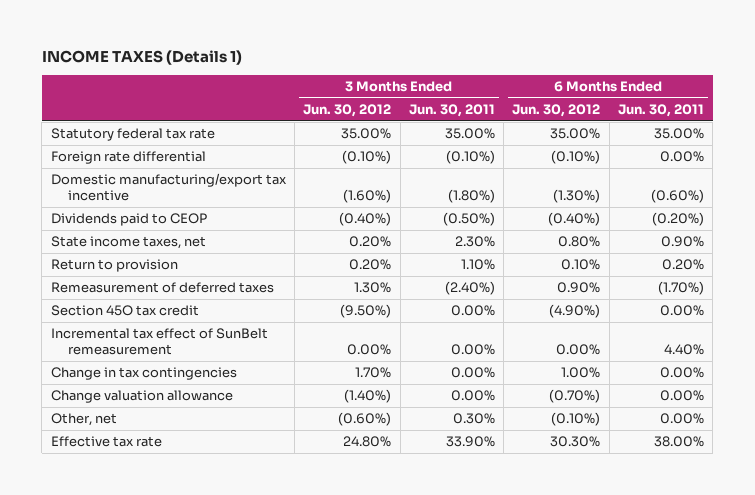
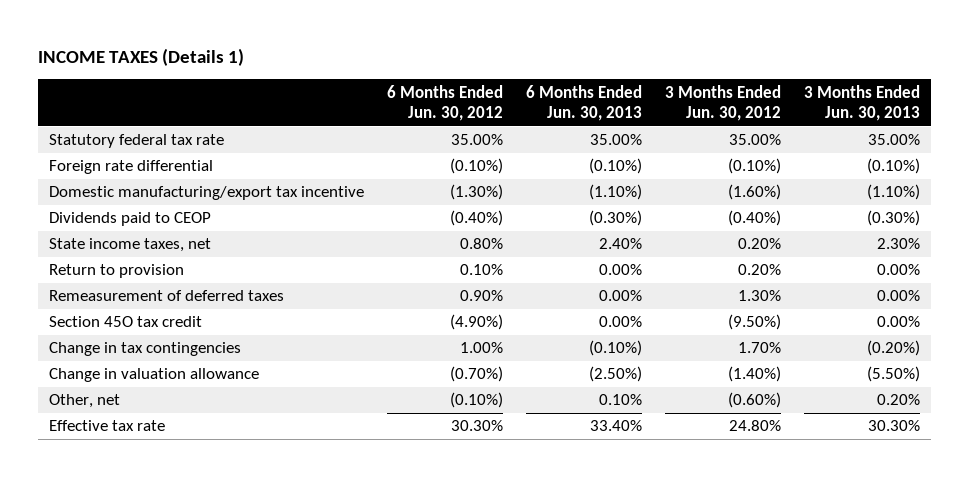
[408,104,495,118] Jun. 30, 2011 -> none
[618,104,705,118] Jun. 30, 2011 -> none
none -> [526,84,643,122] 6 Months Ended Jun. 30, 2013
none -> [803,84,920,122] 3 Months Ended Jun. 30, 2013
[50,328,268,356] Incremental tax effect of SunBelt remeasurement -> none
[50,390,233,404] Change valuation allowance -> [49,368,260,383] Change in valuation allowance

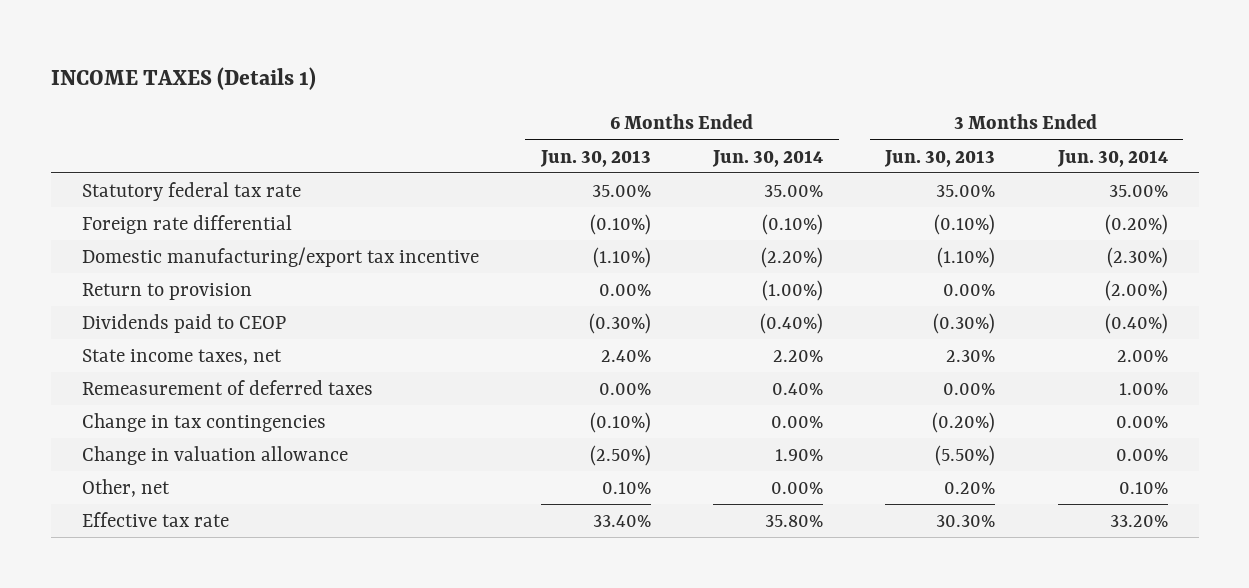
[387,84,504,122] 6 Months Ended Jun. 30, 2012 -> none
[664,84,781,122] 3 Months Ended Jun. 30, 2012 -> none
none -> [712,149,824,167] Jun. 30, 2014
none -> [1056,149,1168,167] Jun. 30, 2014
[49,264,185,279] Return to provision -> [81,282,252,300] Return to provision
[49,316,203,328] Section 45O tax credit -> none

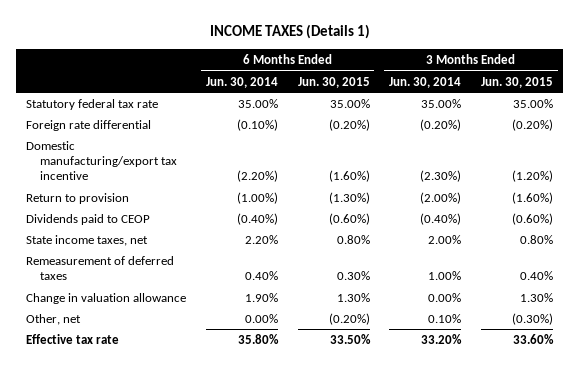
[539,149,651,167] Jun. 30, 2013 -> none
[884,149,996,167] Jun. 30, 2013 -> none
none -> [297,76,370,88] Jun. 30, 2015
none -> [480,76,553,88] Jun. 30, 2015
[81,412,326,432] Change in tax contingencies -> none

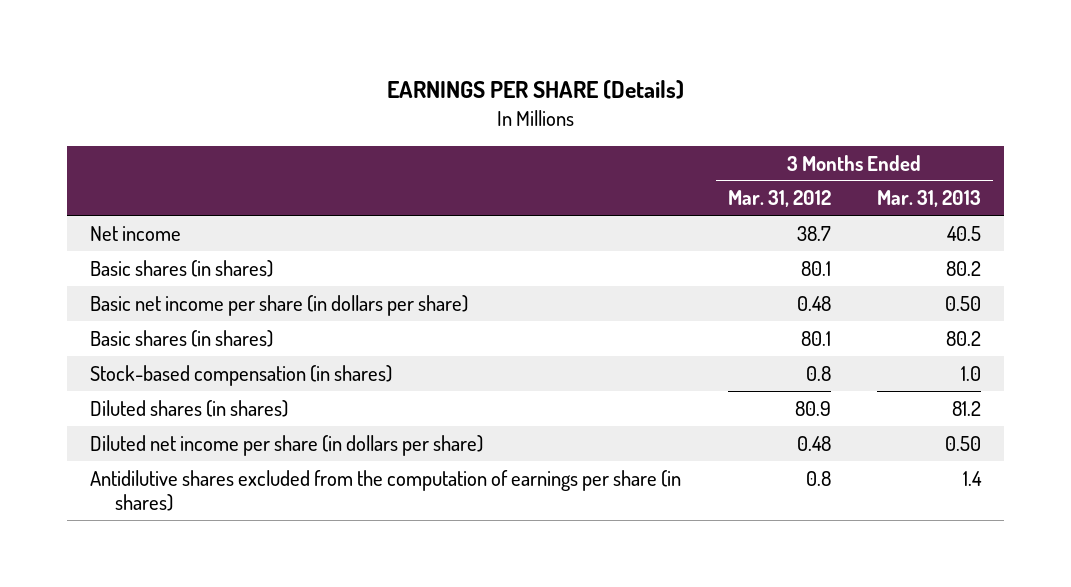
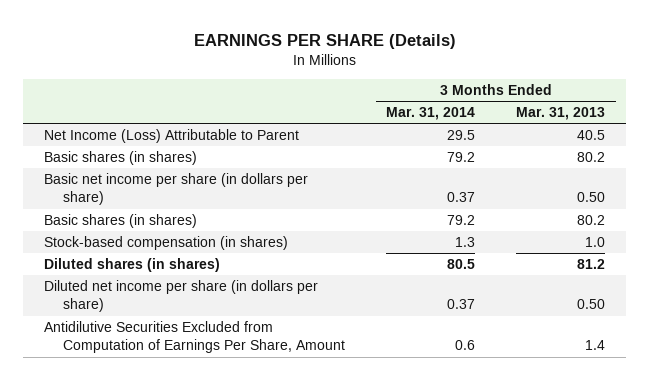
[727,190,831,208] Mar. 31, 2012 -> none
none -> [385,107,475,121] Mar. 31, 2014
[90,225,182,241] Net income -> [44,129,300,144] Net Income (Loss) Attributable to Parent
[90,469,682,512] Antidilutive shares excluded from the computation of earnings per share (in shares) -> [44,321,345,354] Antidilutive Securities Excluded from Computation of Earnings Per Share, Amount

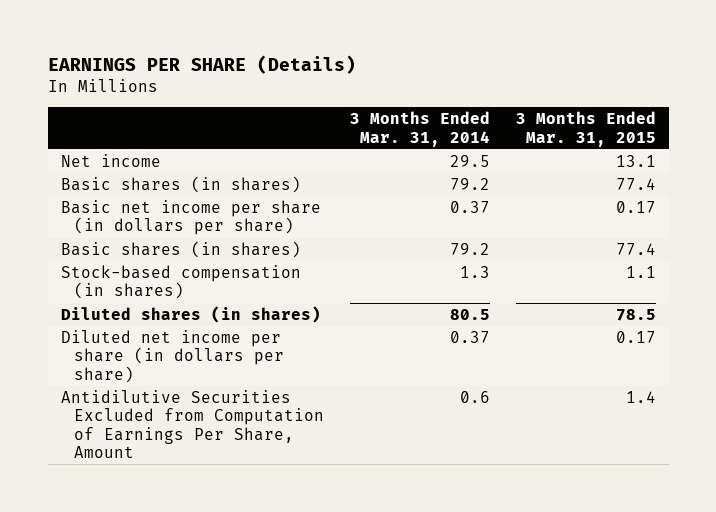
[516,107,606,121] Mar. 31, 2013 -> none
none -> [515,111,656,147] 3 Months Ended Mar. 31, 2015
[44,129,300,144] Net Income (Loss) Attributable to Parent -> [60,153,161,167] Net income

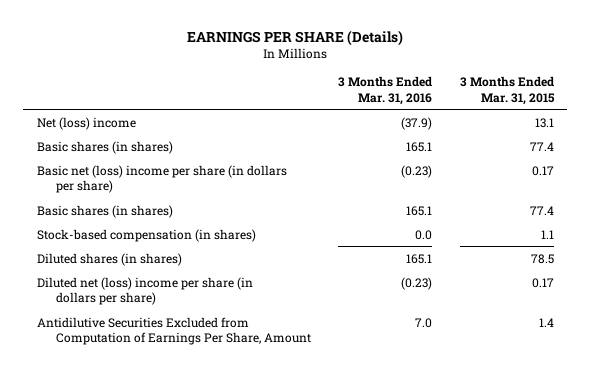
[349,111,490,147] 3 Months Ended Mar. 31, 2014 -> none
none -> [338,76,433,105] 3 Months Ended Mar. 31, 2016
[60,153,161,167] Net income -> [36,116,136,130] Net (loss) income
[60,199,321,236] Basic net income per share (in dollars per share) -> [36,164,287,193] Basic net (loss) income per share (in dollars per share)
[60,329,285,383] Diluted net income per share (in dollars per share) -> [36,276,253,305] Diluted net (loss) income per share (in dollars per share)

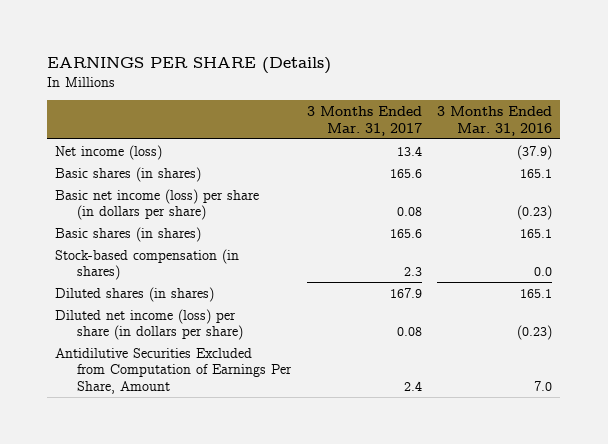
[459,76,555,105] 3 Months Ended Mar. 31, 2015 -> none
none -> [306,105,422,136] 3 Months Ended Mar. 31, 2017
[36,116,136,130] Net (loss) income -> [55,144,163,160] Net income (loss)
[36,164,287,193] Basic net (loss) income per share (in dollars per share) -> [55,188,260,221] Basic net income (loss) per share (in dollars per share)
[36,276,253,305] Diluted net (loss) income per share (in dollars per share) -> [55,308,243,341] Diluted net income (loss) per share (in dollars per share)

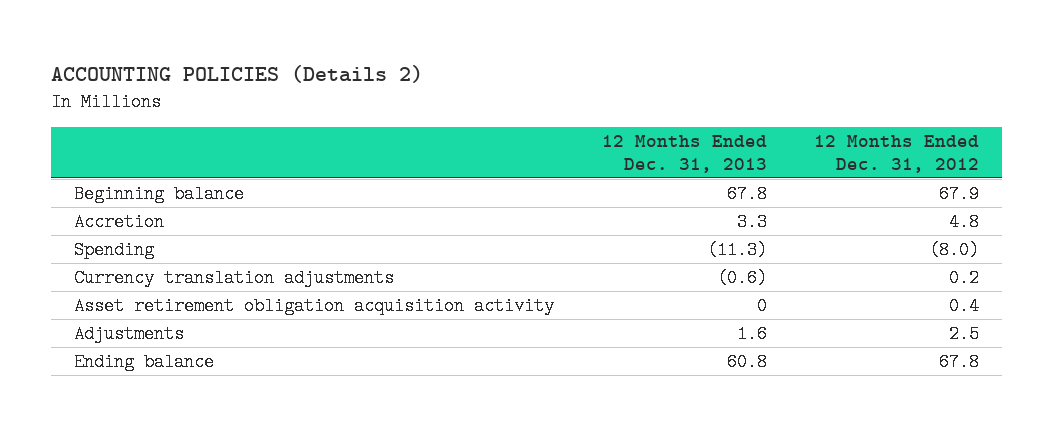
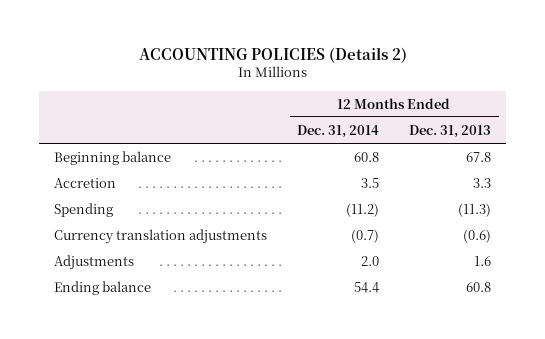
[813,135,979,173] 12 Months Ended Dec. 31, 2012 -> none
none -> [297,124,380,138] Dec. 31, 2014
[74,297,555,316] Asset retirement obligation acquisition activity -> none

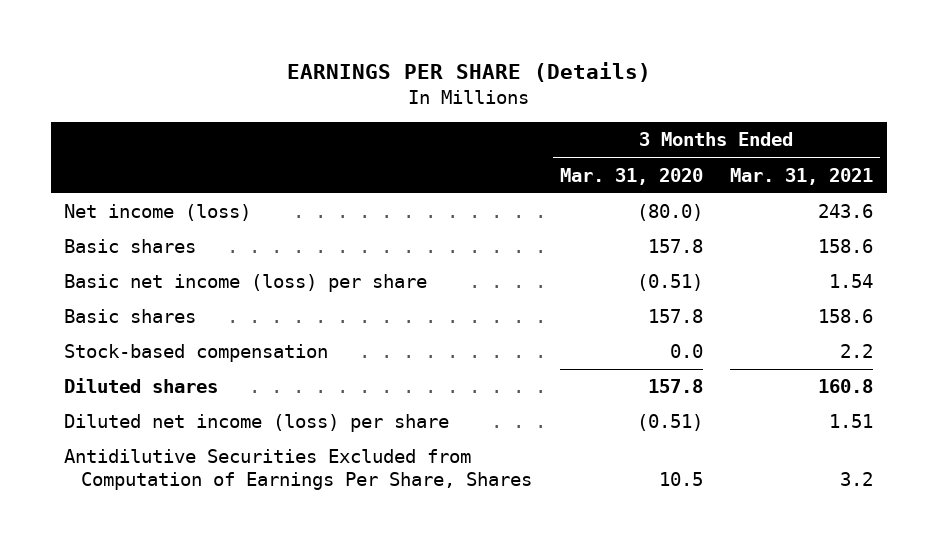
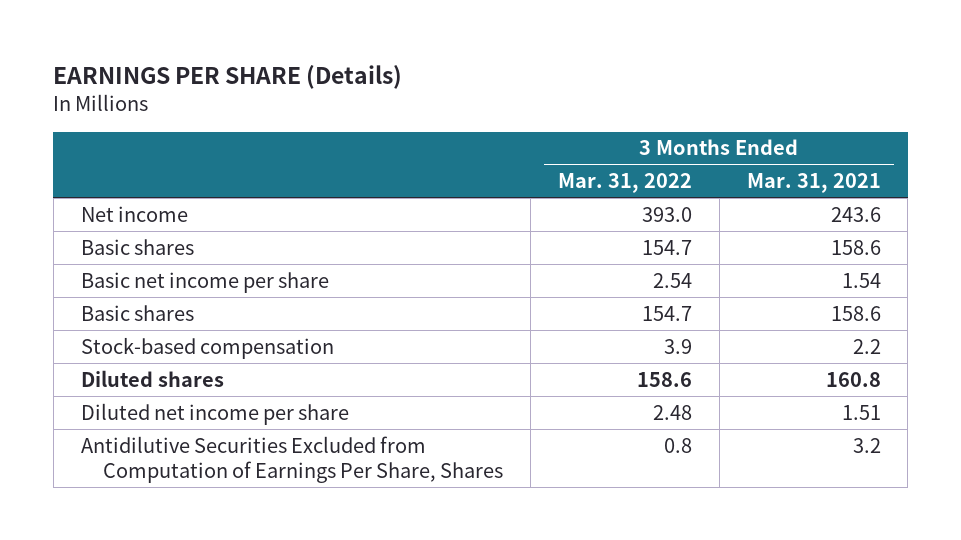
[559,167,703,185] Mar. 31, 2020 -> none
none -> [557,172,692,193] Mar. 31, 2022
[64,204,252,222] Net income (loss) -> [80,205,188,222] Net income
[64,274,428,293] Basic net income (loss) per share -> [80,271,329,293] Basic net income per share
[64,414,450,433] Diluted net income (loss) per share -> [80,402,349,425] Diluted net income per share

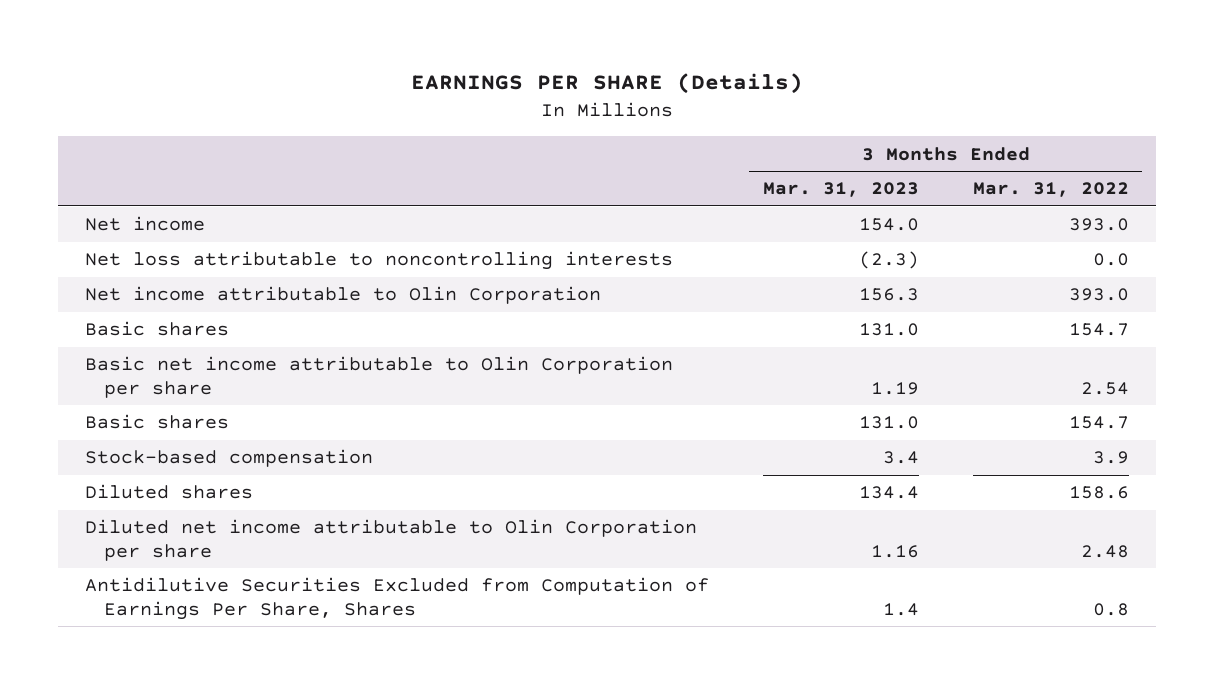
[746,172,881,193] Mar. 31, 2021 -> none
none -> [762,182,919,198] Mar. 31, 2023
none -> [84,251,673,271] Net loss attributable to noncontrolling interests
none -> [84,286,601,305] Net income attributable to Olin Corporation
[80,271,329,293] Basic net income per share -> [84,356,673,398] Basic net income attributable to Olin Corporation per share
[80,402,349,425] Diluted net income per share -> [84,519,697,561] Diluted net income attributable to Olin Corporation per share

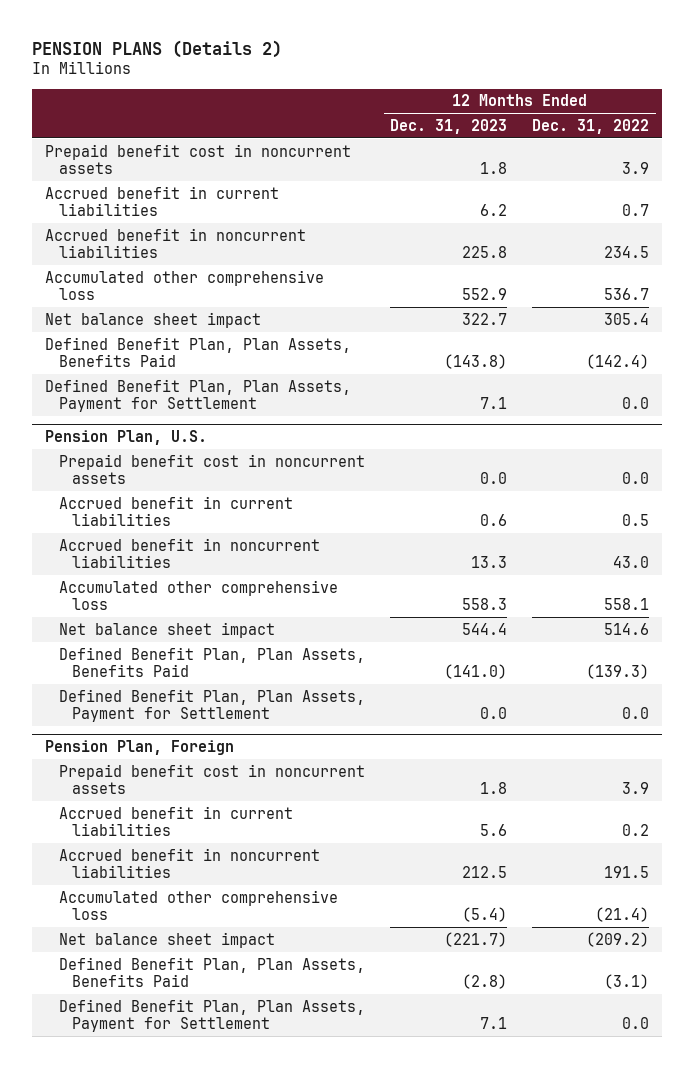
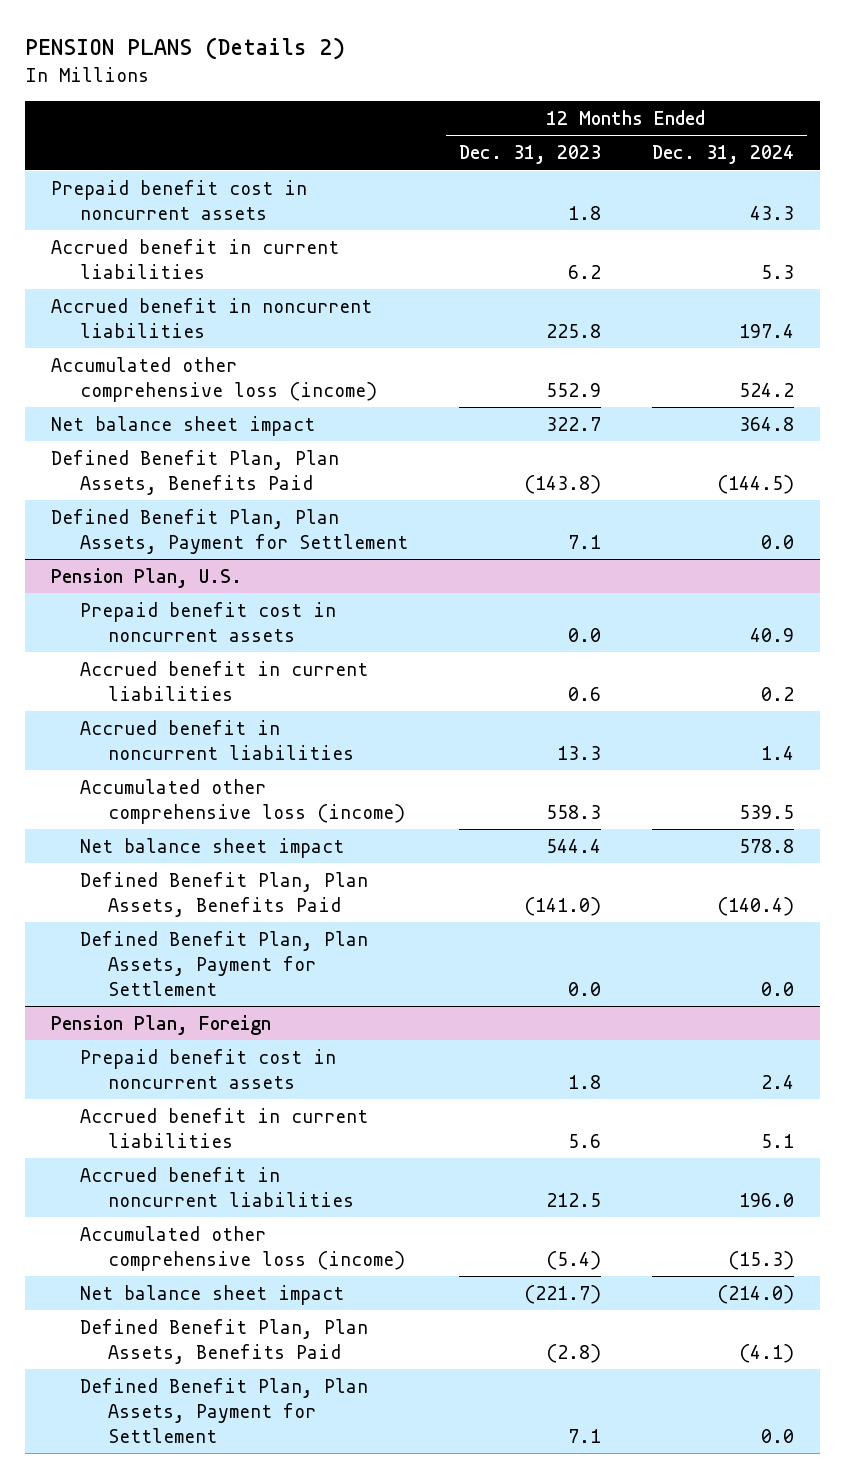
[532,118,650,134] Dec. 31, 2022 -> none
none -> [651,145,794,165] Dec. 31, 2024
[45,269,325,301] Accumulated other comprehensive loss -> [50,356,377,402] Accumulated other comprehensive loss (income)
[58,579,338,611] Accumulated other comprehensive loss -> [79,778,406,824] Accumulated other comprehensive loss (income)
[58,889,338,921] Accumulated other comprehensive loss -> [79,1225,406,1271] Accumulated other comprehensive loss (income)

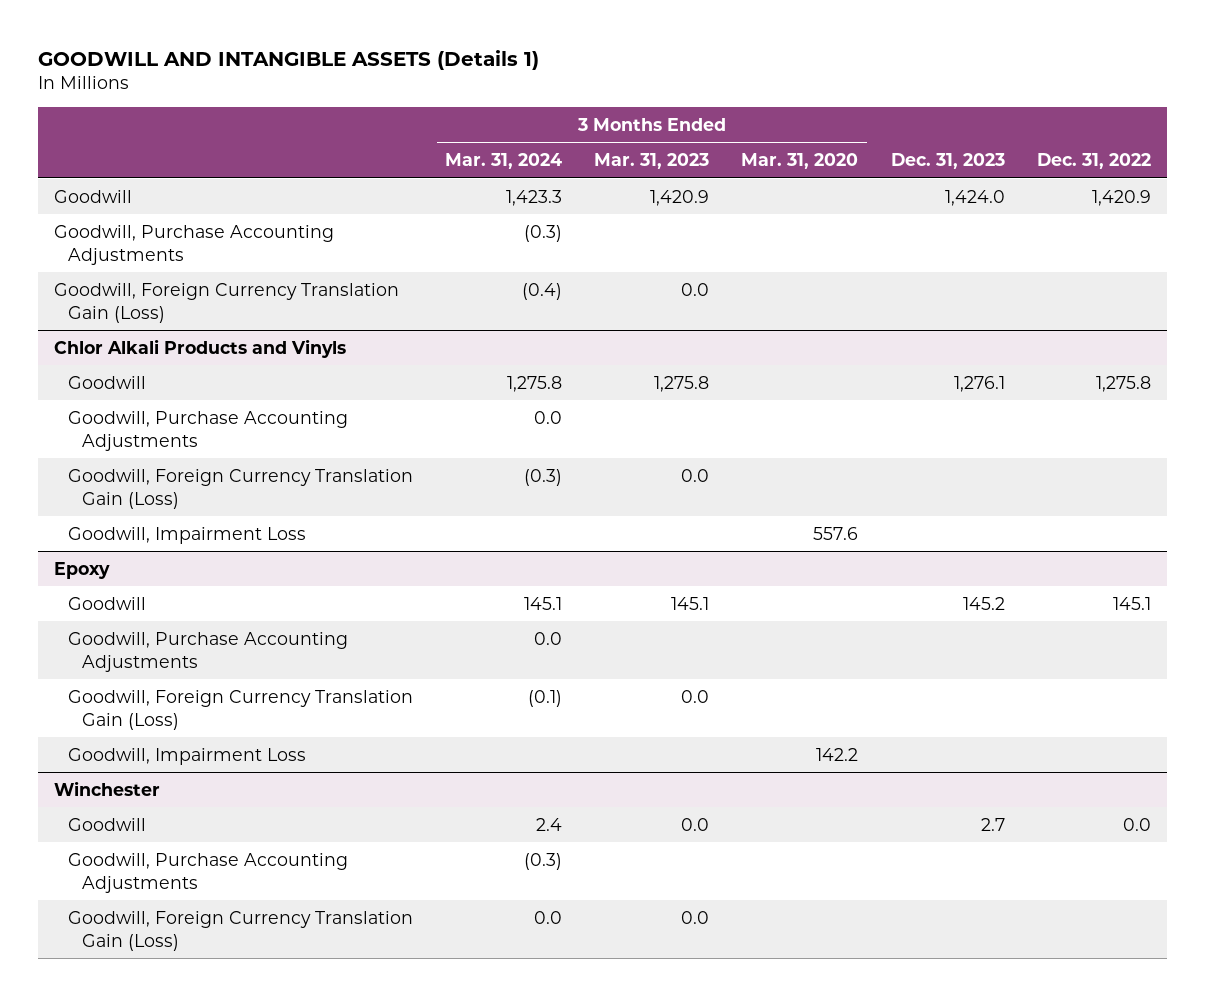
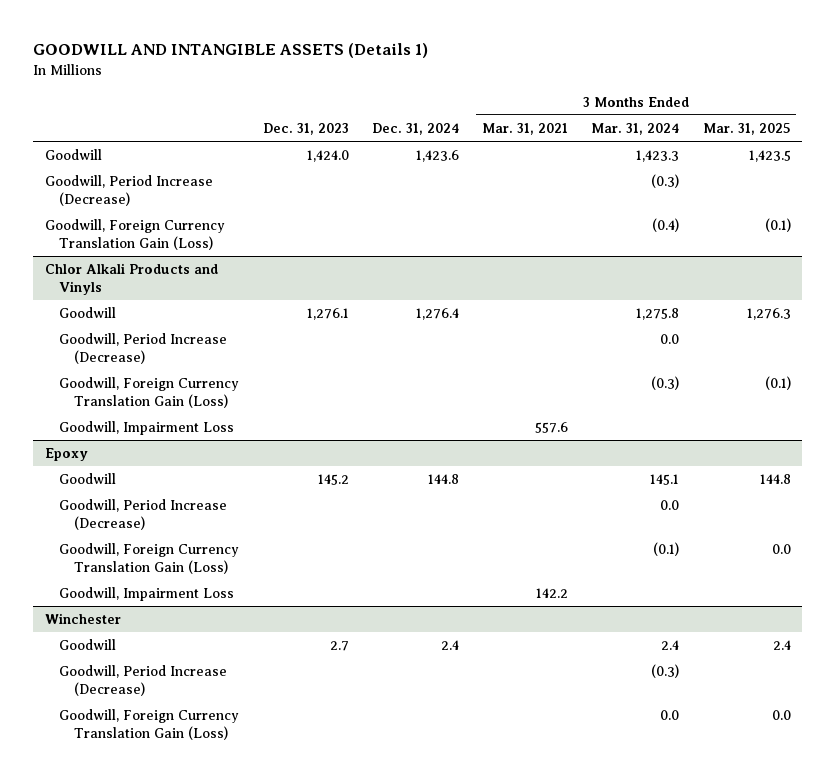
[594,153,710,170] Mar. 31, 2023 -> none
[741,153,859,170] Mar. 31, 2020 -> none
[1036,153,1151,170] Dec. 31, 2022 -> none
none -> [371,123,459,136] Dec. 31, 2024
none -> [482,123,569,136] Mar. 31, 2021
none -> [702,123,791,136] Mar. 31, 2025
[54,224,335,265] Goodwill, Purchase Accounting Adjustments -> none
none -> [45,175,214,207] Goodwill, Period Increase (Decrease)
[68,410,349,451] Goodwill, Purchase Accounting Adjustments -> none
none -> [59,333,228,365] Goodwill, Period Increase (Decrease)
[68,631,349,672] Goodwill, Purchase Accounting Adjustments -> none
none -> [59,499,228,531] Goodwill, Period Increase (Decrease)
[68,852,349,893] Goodwill, Purchase Accounting Adjustments -> none
none -> [59,665,228,697] Goodwill, Period Increase (Decrease)

